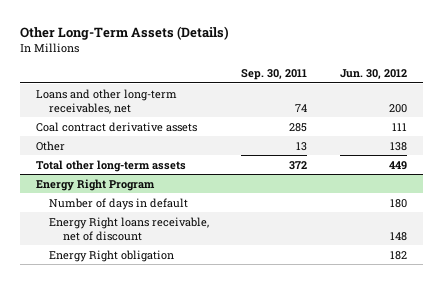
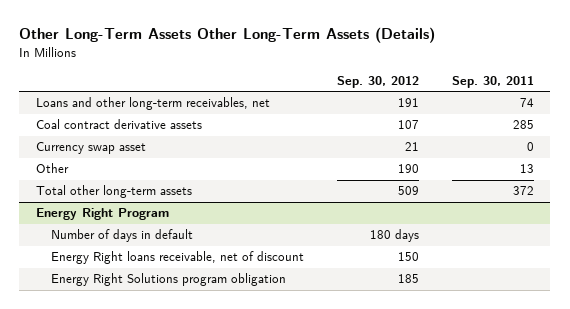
[19,25,229,40] Other Long-Term Assets (Details) -> [19,27,436,44] Other Long-Term Assets Other Long-Term Assets (Details)
[339,68,407,79] Jun. 30, 2012 -> none
none -> [337,76,420,89] Sep. 30, 2012
none -> [35,142,146,155] Currency swap asset
[49,249,175,262] Energy Right obligation -> [51,273,287,287] Energy Right Solutions program obligation

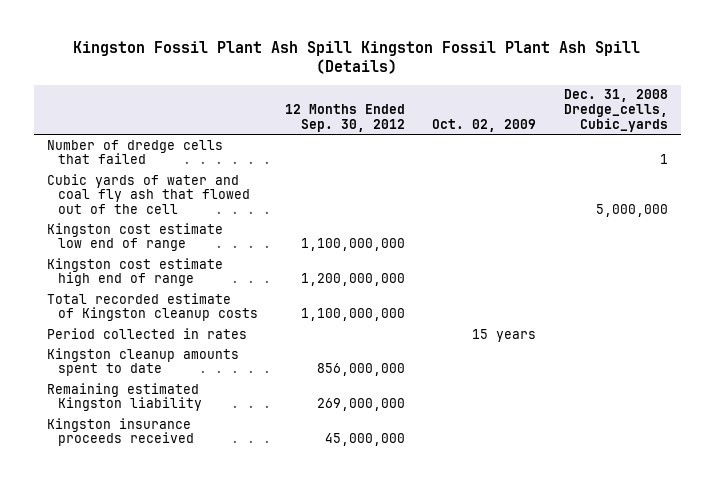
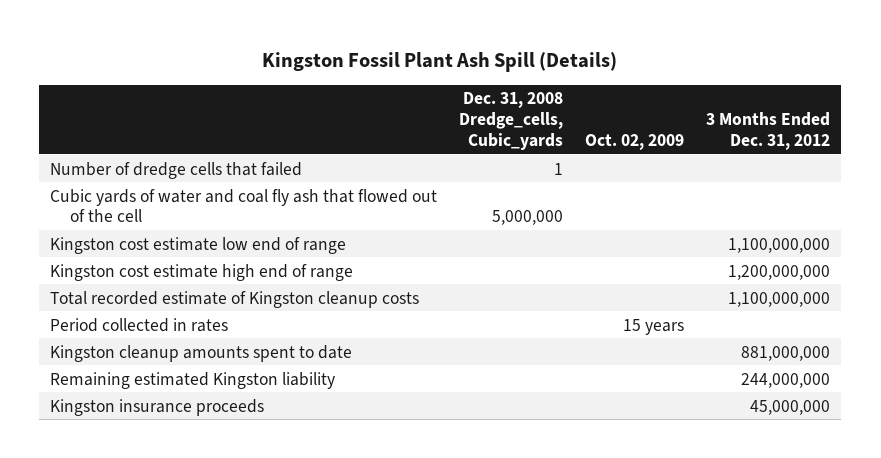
[73,41,641,75] Kingston Fossil Plant Ash Spill Kingston Fossil Plant Ash Spill (Details) -> [262,52,618,73] Kingston Fossil Plant Ash Spill (Details)
[285,104,406,132] 12 Months Ended Sep. 30, 2012 -> none
none -> [706,112,831,150] 3 Months Ended Dec. 31, 2012
[47,417,194,447] Kingston insurance proceeds received -> [50,398,265,416] Kingston insurance proceeds

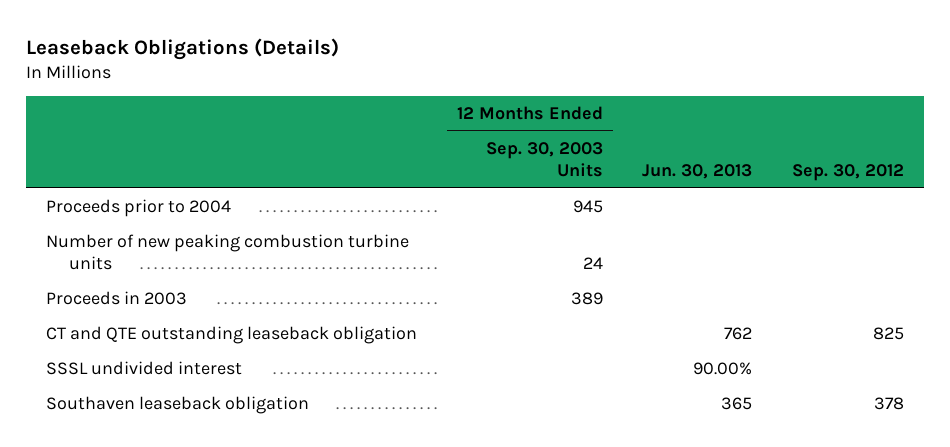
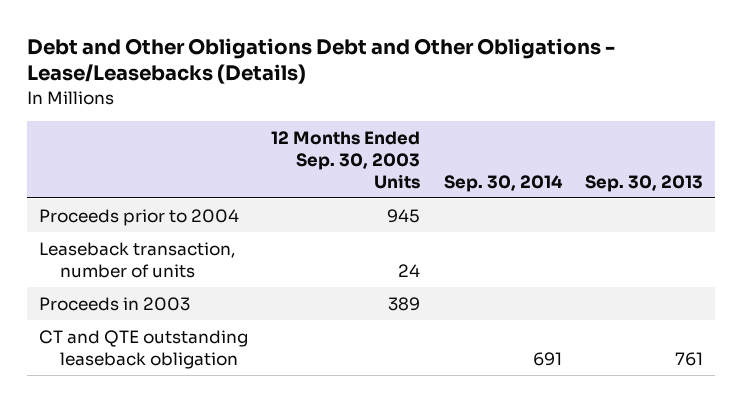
[25,37,339,60] Leaseback Obligations (Details) -> [26,37,615,85] Debt and Other Obligations Debt and Other Obligations - Lease/Leasebacks (Details)
[642,163,753,179] Jun. 30, 2013 -> none
[792,163,905,181] Sep. 30, 2012 -> none
none -> [443,174,563,192] Sep. 30, 2014
none -> [585,174,704,192] Sep. 30, 2013
[45,233,409,271] Number of new peaking combustion turbine units -> [38,241,235,278] Leaseback transaction, number of units
[45,360,242,375] SSSL undivided interest -> none
[45,395,309,414] Southaven leaseback obligation -> none

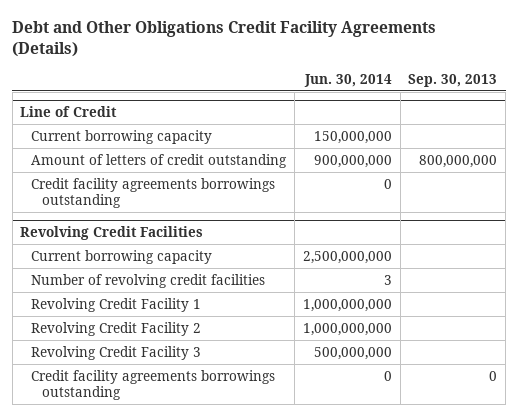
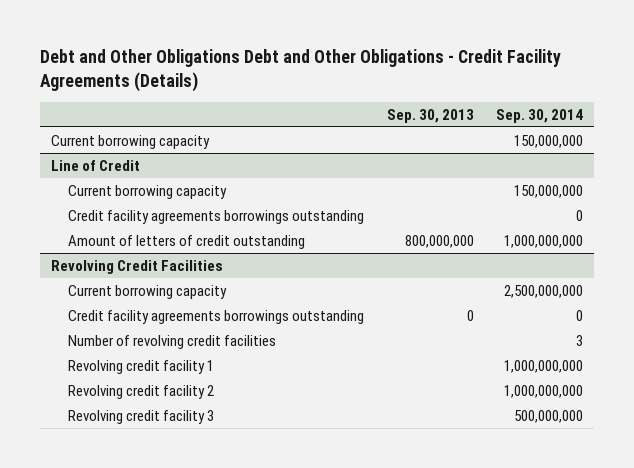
[12,20,437,57] Debt and Other Obligations Credit Facility Agreements (Details) -> [40,49,562,92] Debt and Other Obligations Debt and Other Obligations - Credit Facility Agreements (Details)
[303,73,392,87] Jun. 30, 2014 -> none
none -> [496,108,584,123] Sep. 30, 2014
none -> [51,134,211,149] Current borrowing capacity
[31,153,288,168] Amount of letters of credit outstanding -> [68,234,306,249] Amount of letters of credit outstanding
[31,297,202,312] Revolving Credit Facility 1 -> none
[31,321,202,336] Revolving Credit Facility 2 -> none
[31,345,202,360] Revolving Credit Facility 3 -> none
[31,273,266,288] Number of revolving credit facilities -> [68,334,277,349] Number of revolving credit facilities
none -> [68,359,215,374] Revolving credit facility 1
none -> [68,384,215,399] Revolving credit facility 2
none -> [68,409,215,424] Revolving credit facility 3

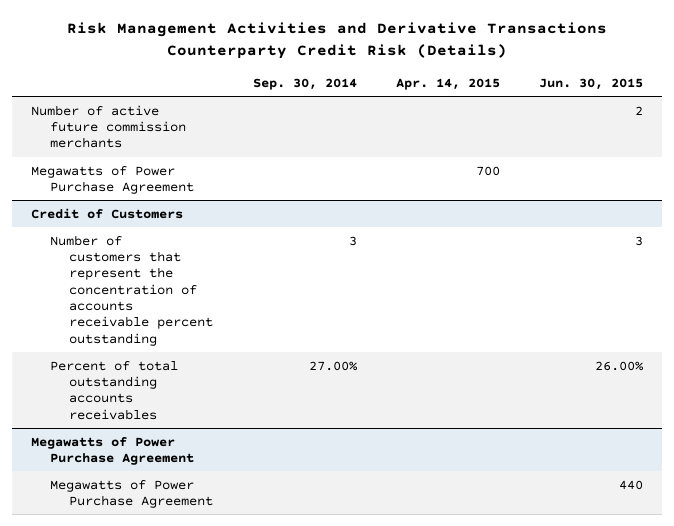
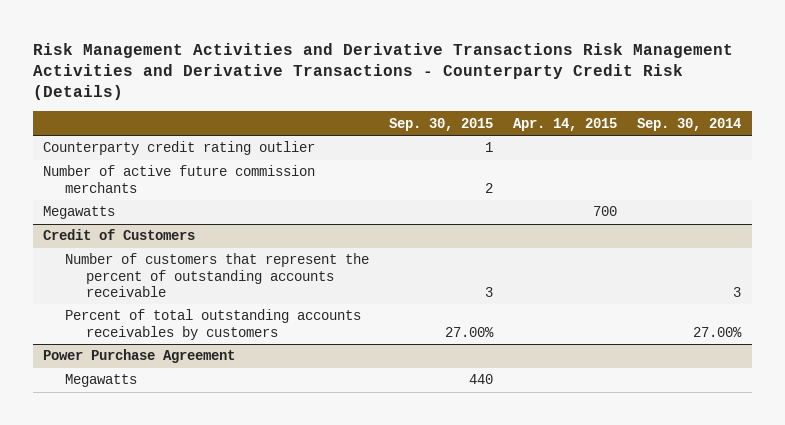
[66,22,607,60] Risk Management Activities and Derivative Transactions Counterparty Credit Risk (Details) -> [33,42,734,101] Risk Management Activities and Derivative Transactions Risk Management Activities and Derivative Transactions - Counterparty Credit Risk (Details)
[538,77,643,90] Jun. 30, 2015 -> none
none -> [388,117,493,131] Sep. 30, 2015
none -> [43,141,316,156] Counterparty credit rating outlier
[31,165,195,194] Megawatts of Power Purchase Agreement -> [43,206,116,220] Megawatts
[50,234,214,346] Number of customers that represent the concentration of accounts receivable percent outstanding -> [64,253,369,297] Number of customers that represent the percent of outstanding accounts receivable
[50,360,179,420] Percent of total outstanding accounts receivables -> [64,309,361,340] Percent of total outstanding accounts receivables by customers
[31,436,195,465] Megawatts of Power Purchase Agreement -> [43,349,236,364] Power Purchase Agreement
[50,479,214,508] Megawatts of Power Purchase Agreement -> [64,374,137,388] Megawatts

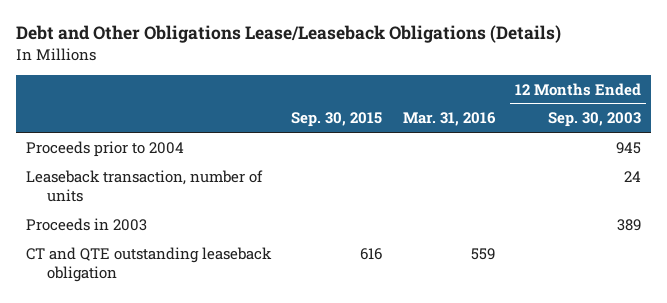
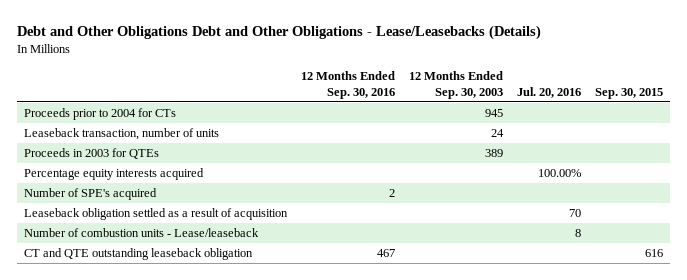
[15,25,561,44] Debt and Other Obligations Lease/Leaseback Obligations (Details) -> [16,25,541,41] Debt and Other Obligations Debt and Other Obligations - Lease/Leasebacks (Details)
[402,112,496,127] Mar. 31, 2016 -> none
none -> [301,70,396,99] 12 Months Ended Sep. 30, 2016
none -> [517,86,582,98] Jul. 20, 2016
[25,140,184,157] Proceeds prior to 2004 -> [23,107,176,120] Proceeds prior to 2004 for CTs
[25,217,147,231] Proceeds in 2003 -> [23,147,159,159] Proceeds in 2003 for QTEs
none -> [23,167,204,180] Percentage equity interests acquired
none -> [23,187,157,200] Number of SPE's acquired
none -> [23,207,288,220] Leaseback obligation settled as a result of acquisition
none -> [23,227,259,237] Number of combustion units - Lease/leaseback

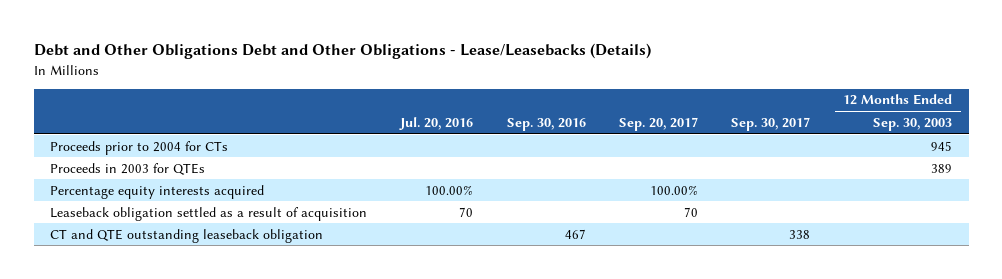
[301,70,396,99] 12 Months Ended Sep. 30, 2016 -> none
[595,87,664,99] Sep. 30, 2015 -> none
none -> [506,117,586,131] Sep. 30, 2016
none -> [618,116,698,131] Sep. 20, 2017
none -> [730,116,810,131] Sep. 30, 2017
[23,127,219,140] Leaseback transaction, number of units -> none
[23,187,157,200] Number of SPE's acquired -> none
[23,227,259,237] Number of combustion units - Lease/leaseback -> none

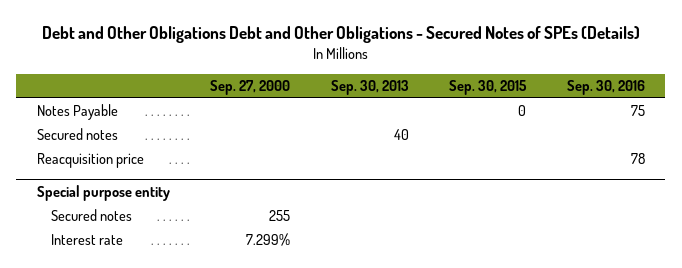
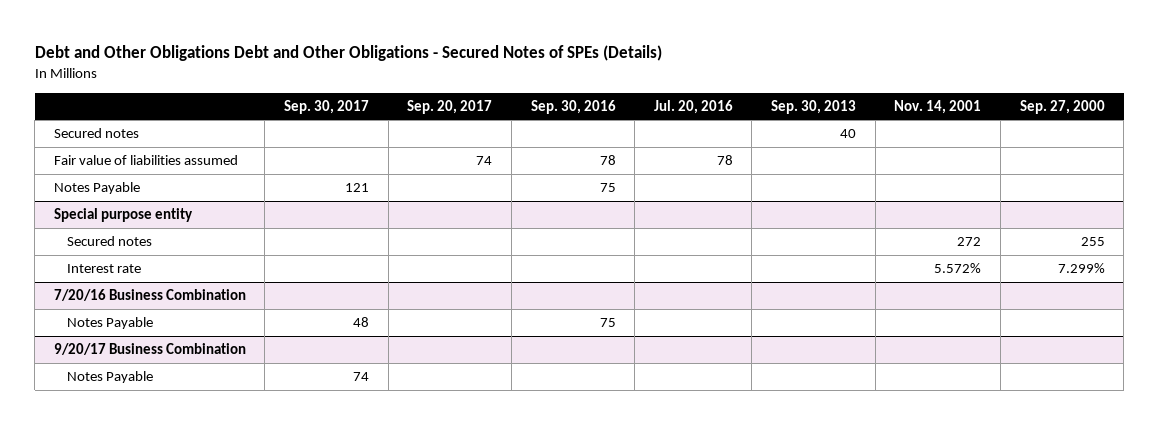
[449,80,528,96] Sep. 30, 2015 -> none
none -> [284,99,370,114] Sep. 30, 2017
none -> [407,99,493,114] Sep. 20, 2017
none -> [653,99,733,114] Jul. 20, 2016
none -> [894,99,982,114] Nov. 14, 2001
[36,153,144,169] Reacquisition price -> [53,155,238,166] Fair value of liabilities assumed
[36,104,118,121] Notes Payable -> [53,182,140,195] Notes Payable
none -> [53,289,246,302] 7/20/16 Business Combination
none -> [66,317,153,330] Notes Payable
none -> [53,343,246,356] 9/20/17 Business Combination
none -> [66,371,153,384] Notes Payable

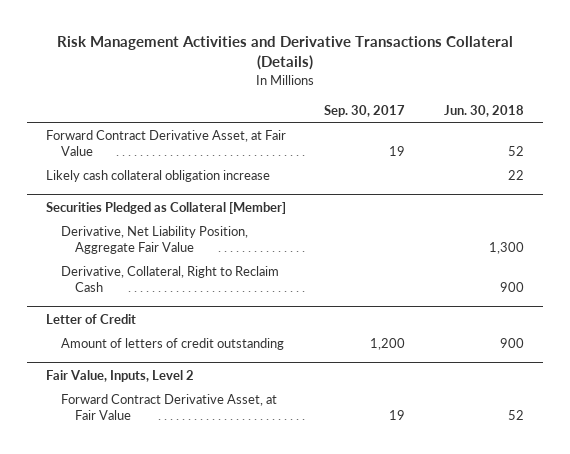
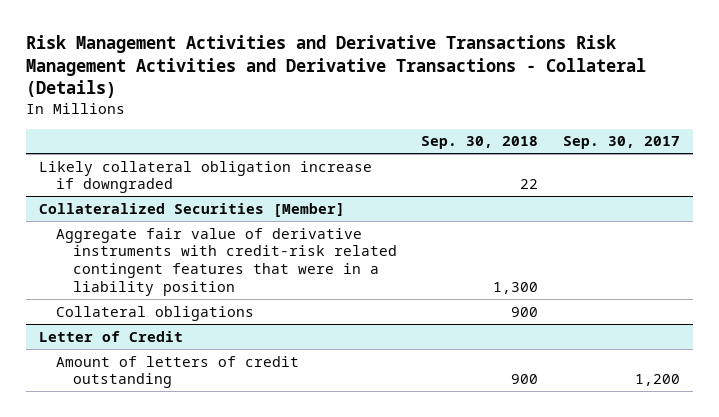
[56,36,513,71] Risk Management Activities and Derivative Transactions Collateral (Details) -> [26,34,647,99] Risk Management Activities and Derivative Transactions Risk Management Activities and Derivative Transactions - Collateral (Details)
[443,104,524,117] Jun. 30, 2018 -> none
none -> [421,136,539,150] Sep. 30, 2018
[46,129,287,156] Forward Contract Derivative Asset, at Fair Value -> none
[46,201,287,214] Securities Pledged as Collateral [Member] -> none
[60,225,248,254] Derivative, Net Liability Position, Aggregate Fair Value -> none
[60,265,279,292] Derivative, Collateral, Right to Reclaim Cash -> none
[46,169,271,182] Likely cash collateral obligation increase -> [38,160,372,194] Likely collateral obligation increase if downgraded
none -> [38,202,345,217] Collateralized Securities [Member]
none -> [55,227,397,296] Aggregate fair value of derivative instruments with credit-risk related contingent features that were in a liability position
none -> [55,305,254,321] Collateral obligations
[46,369,195,382] Fair Value, Inputs, Level 2 -> none
[60,393,277,420] Forward Contract Derivative Asset, at Fair Value -> none

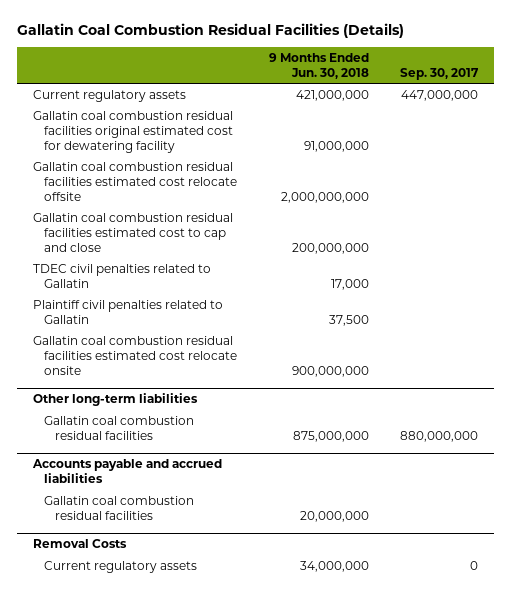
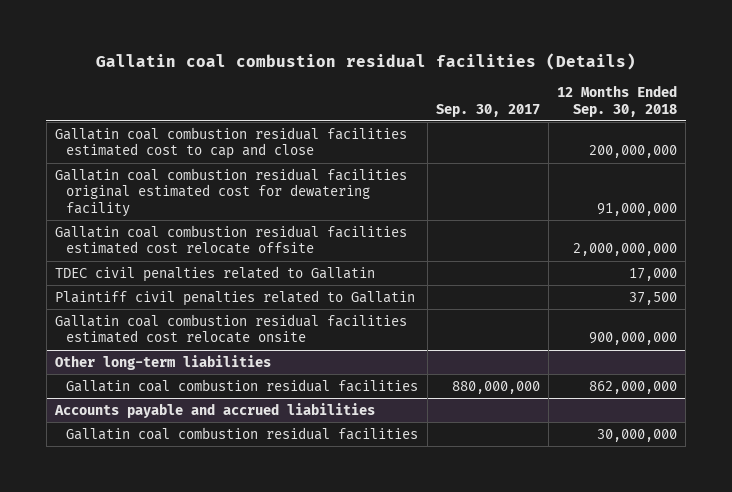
[16,23,404,39] Gallatin Coal Combustion Residual Facilities (Details) -> [95,52,636,70] Gallatin coal combustion residual facilities (Details)
[268,53,369,80] 9 Months Ended Jun. 30, 2018 -> none
none -> [557,85,678,117] 12 Months Ended Sep. 30, 2018
[32,89,186,102] Current regulatory assets -> none
[32,212,233,252] Gallatin coal combustion residual facilities estimated cost to cap and close -> [54,126,407,160] Gallatin coal combustion residual facilities estimated cost to cap and close
[32,539,127,549] Removal Costs -> none
[43,560,197,573] Current regulatory assets -> none

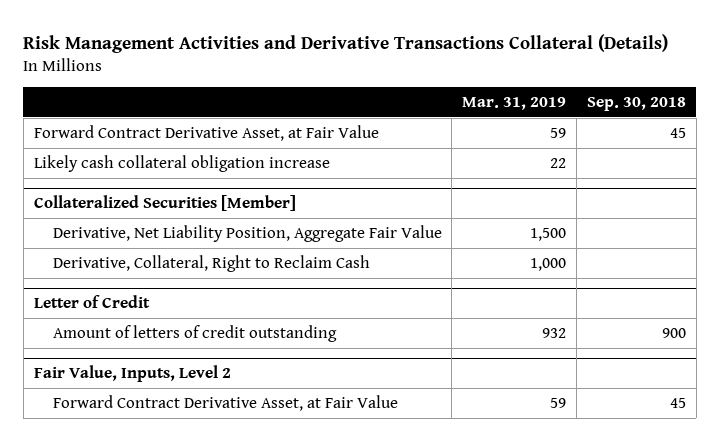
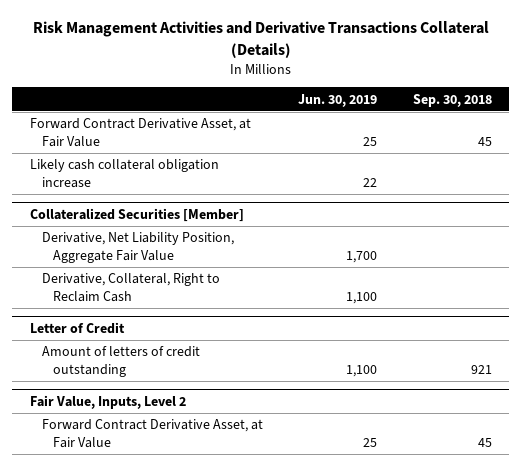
[462,97,567,111] Mar. 31, 2019 -> none
none -> [298,93,378,107] Jun. 30, 2019
[661,327,686,338] 900 -> [470,364,492,374] 921

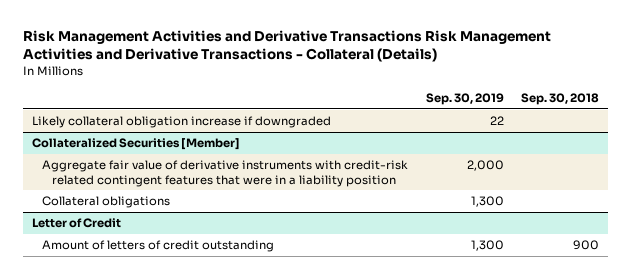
[32,21,489,58] Risk Management Activities and Derivative Transactions Collateral (Details) -> [23,30,552,63] Risk Management Activities and Derivative Transactions Risk Management Activities and Derivative Transactions - Collateral (Details)
[298,93,378,107] Jun. 30, 2019 -> none
none -> [425,92,504,105] Sep. 30, 2019
[29,118,251,147] Forward Contract Derivative Asset, at Fair Value -> none
[29,159,219,188] Likely cash collateral obligation increase -> [32,116,332,129] Likely collateral obligation increase if downgraded
[41,232,234,263] Derivative, Net Liability Position, Aggregate Fair Value -> [42,160,409,187] Aggregate fair value of derivative instruments with credit-risk related contingent features that were in a liability position
[41,273,220,302] Derivative, Collateral, Right to Reclaim Cash -> [42,196,171,209] Collateral obligations
[29,394,186,409] Fair Value, Inputs, Level 2 -> none
[41,419,263,448] Forward Contract Derivative Asset, at Fair Value -> none
[470,364,492,374] 921 -> [573,240,600,251] 900

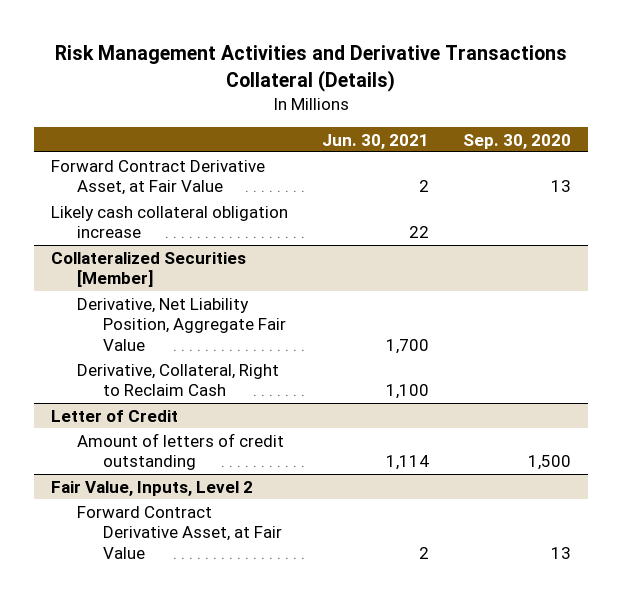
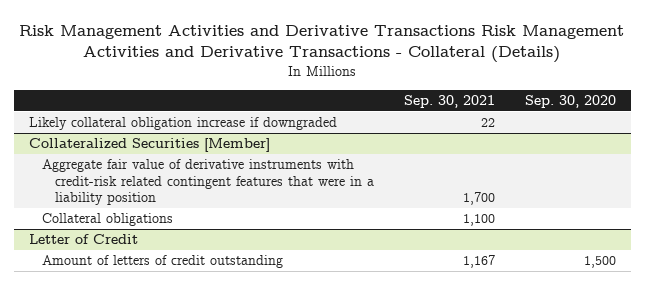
[54,45,567,92] Risk Management Activities and Derivative Transactions Collateral (Details) -> [19,24,625,64] Risk Management Activities and Derivative Transactions Risk Management Activities and Derivative Transactions - Collateral (Details)
[321,133,429,149] Jun. 30, 2021 -> none
none -> [404,94,496,108] Sep. 30, 2021
[50,159,265,196] Forward Contract Derivative Asset, at Fair Value -> none
[50,205,288,239] Likely cash collateral obligation increase -> [29,117,338,131] Likely collateral obligation increase if downgraded
[77,297,287,351] Derivative, Net Liability Position, Aggregate Fair Value -> [42,159,375,206] Aggregate fair value of derivative instruments with credit-risk related contingent features that were in a liability position
[77,363,280,397] Derivative, Collateral, Right to Reclaim Cash -> [42,213,174,227] Collateral obligations
[50,480,253,496] Fair Value, Inputs, Level 2 -> none
[77,505,283,559] Forward Contract Derivative Asset, at Fair Value -> none

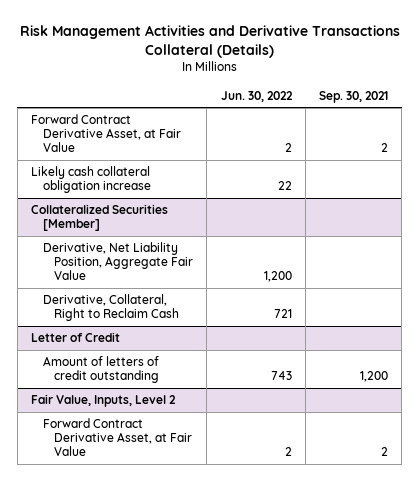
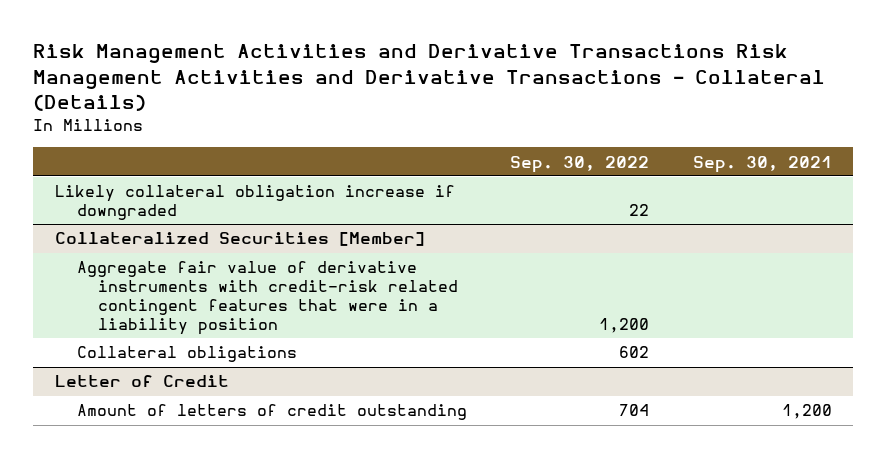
[19,25,400,58] Risk Management Activities and Derivative Transactions Collateral (Details) -> [33,44,826,111] Risk Management Activities and Derivative Transactions Risk Management Activities and Derivative Transactions - Collateral (Details)
[220,90,293,102] Jun. 30, 2022 -> none
none -> [510,155,650,173] Sep. 30, 2022
[31,114,181,153] Forward Contract Derivative Asset, at Fair Value -> none
[31,166,151,194] Likely cash collateral obligation increase -> [55,185,456,221] Likely collateral obligation increase if downgraded
[42,242,193,281] Derivative, Net Liability Position, Aggregate Fair Value -> [76,261,459,336] Aggregate fair value of derivative instruments with credit-risk related contingent features that were in a liability position
[42,294,179,322] Derivative, Collateral, Right to Reclaim Cash -> [76,346,297,363] Collateral obligations
[31,394,177,408] Fair Value, Inputs, Level 2 -> none
[42,418,192,457] Forward Contract Derivative Asset, at Fair Value -> none

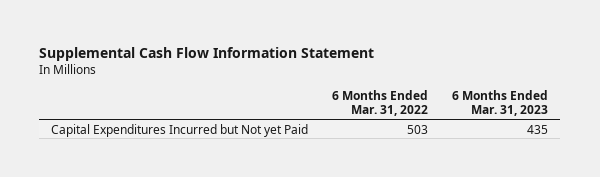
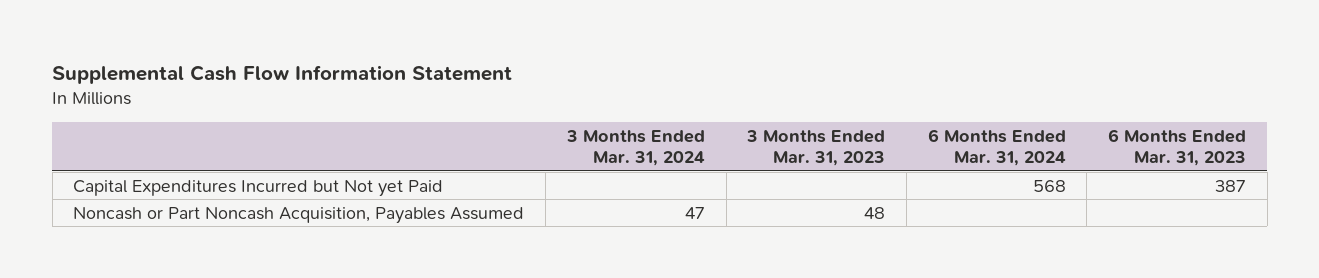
[332,89,429,117] 6 Months Ended Mar. 31, 2022 -> none
none -> [565,130,705,167] 3 Months Ended Mar. 31, 2024
none -> [746,130,886,167] 3 Months Ended Mar. 31, 2023
none -> [927,129,1066,167] 6 Months Ended Mar. 31, 2024
[527,124,549,134] 435 -> [1215,179,1247,192] 387
none -> [73,206,525,224] Noncash or Part Noncash Acquisition, Payables Assumed

